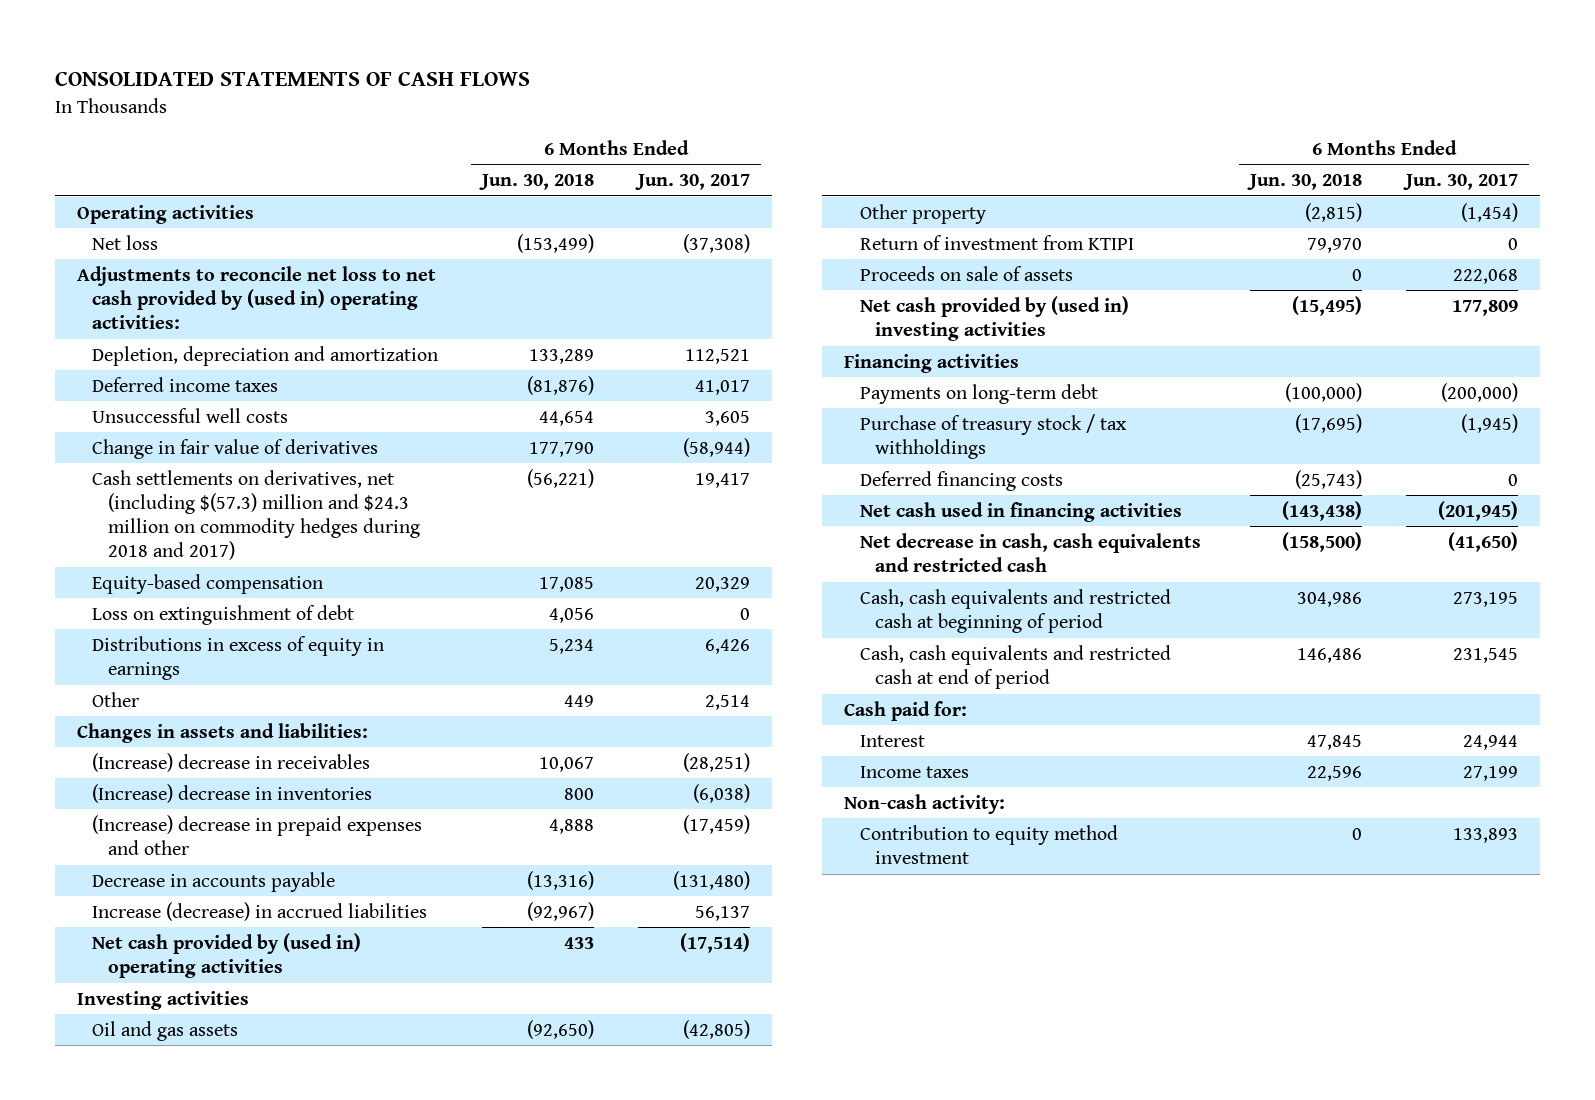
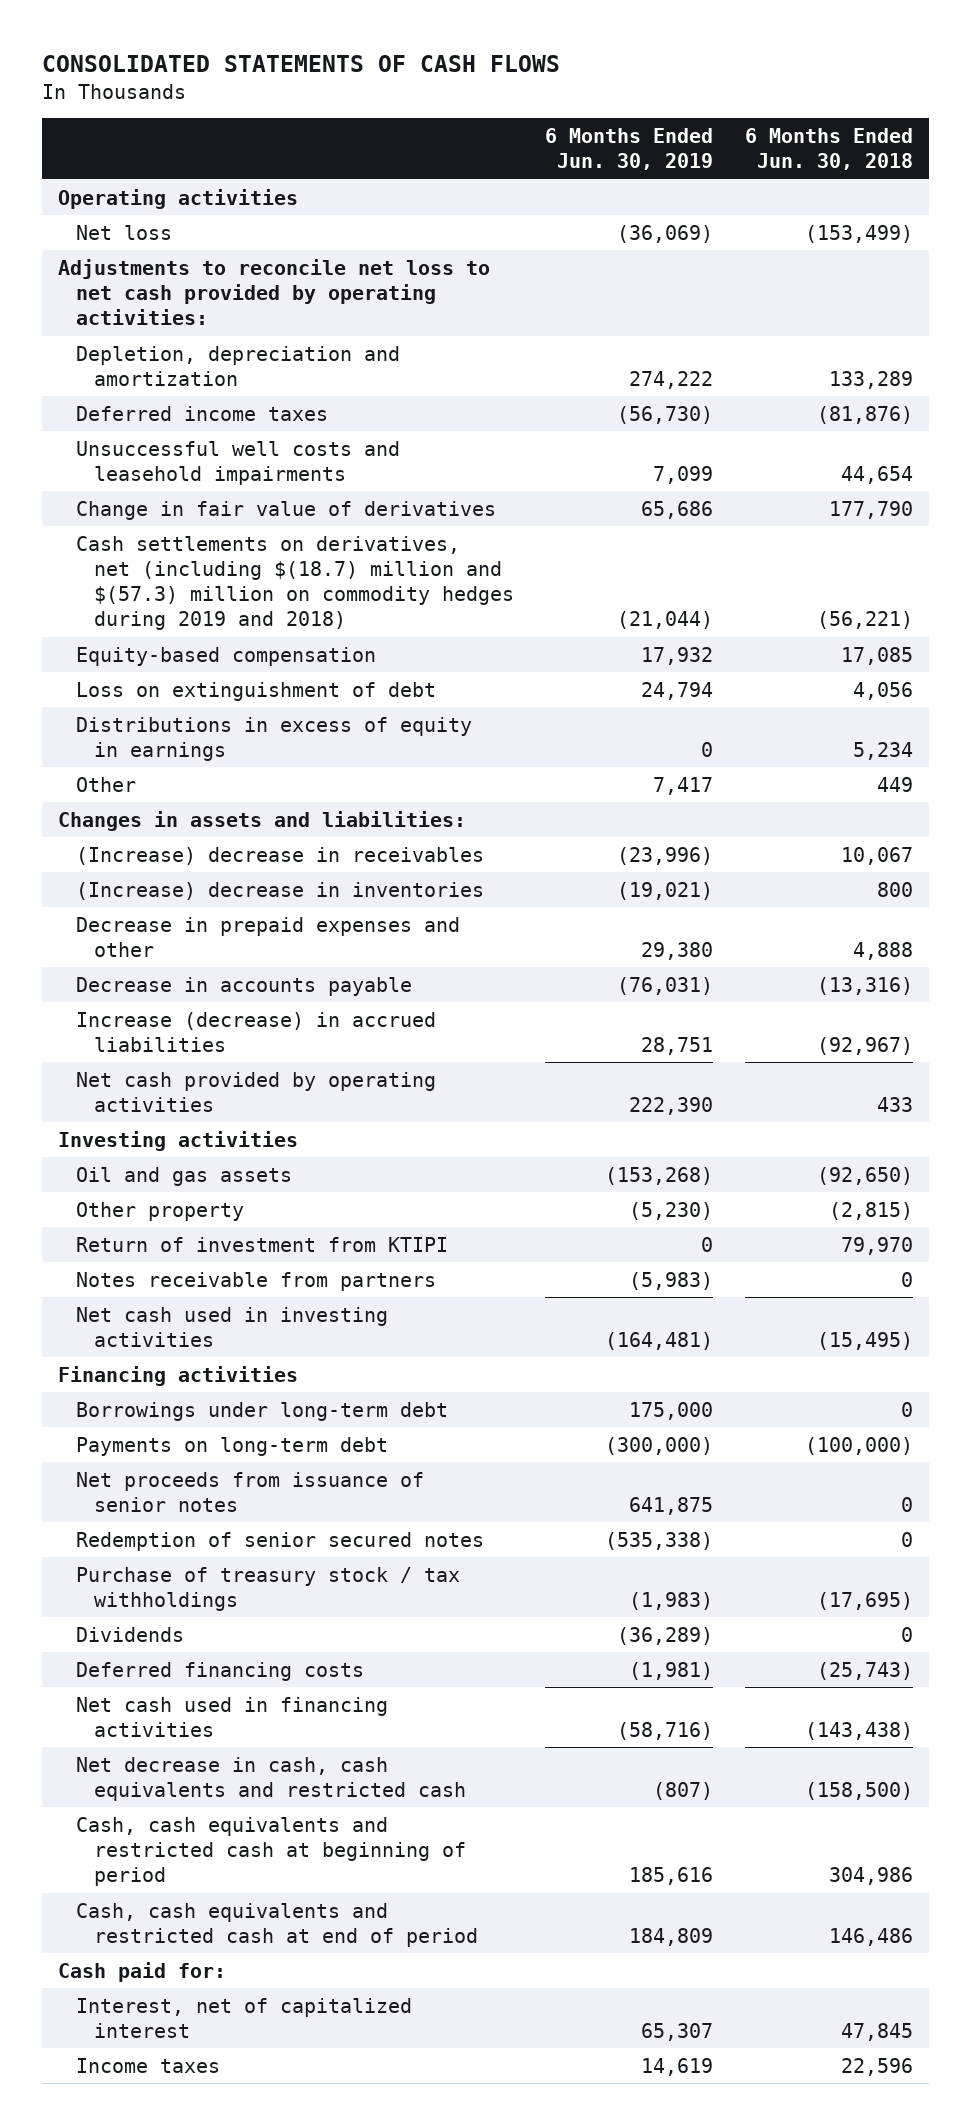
[635,174,751,191] Jun. 30, 2017 -> none
none -> [545,128,714,171] 6 Months Ended Jun. 30, 2019
[76,265,436,330] Adjustments to reconcile net loss to net cash provided by (used in) operating activities: -> [57,258,490,326] Adjustments to reconcile net loss to net cash provided by operating activities:
[92,407,289,423] Unsuccessful well costs -> [75,440,400,485] Unsuccessful well costs and leasehold impairments
[92,469,420,561] Cash settlements on derivatives, net (including $(57.3) million and $24.3 million on commodity hedges during 2018 and 2017) -> [75,535,514,631] Cash settlements on derivatives, net (including $(18.7) million and $(57.3) million on commodity hedges during 2019 and 2018)
[92,814,423,856] (Increase) decrease in prepaid expenses and other -> [75,916,460,957] Decrease in prepaid expenses and other
[92,932,362,979] Net cash provided by (used in) operating activities -> [75,1071,436,1112] Net cash provided by operating activities
[859,265,1073,281] Proceeds on sale of assets -> none
none -> [75,1271,436,1291] Notes receivable from partners
[859,295,1129,342] Net cash provided by (used in) investing activities -> [75,1306,388,1347] Net cash used in investing activities
none -> [75,1401,448,1421] Borrowings under long-term debt
none -> [75,1471,424,1512] Net proceeds from issuance of senior notes
none -> [75,1531,484,1551] Redemption of senior secured notes
none -> [75,1626,184,1642] Dividends
[859,734,925,747] Interest -> [75,1997,412,2038] Interest, net of capitalized interest
[844,793,1006,814] Non-cash activity: -> none
[859,824,1118,865] Contribution to equity method investment -> none

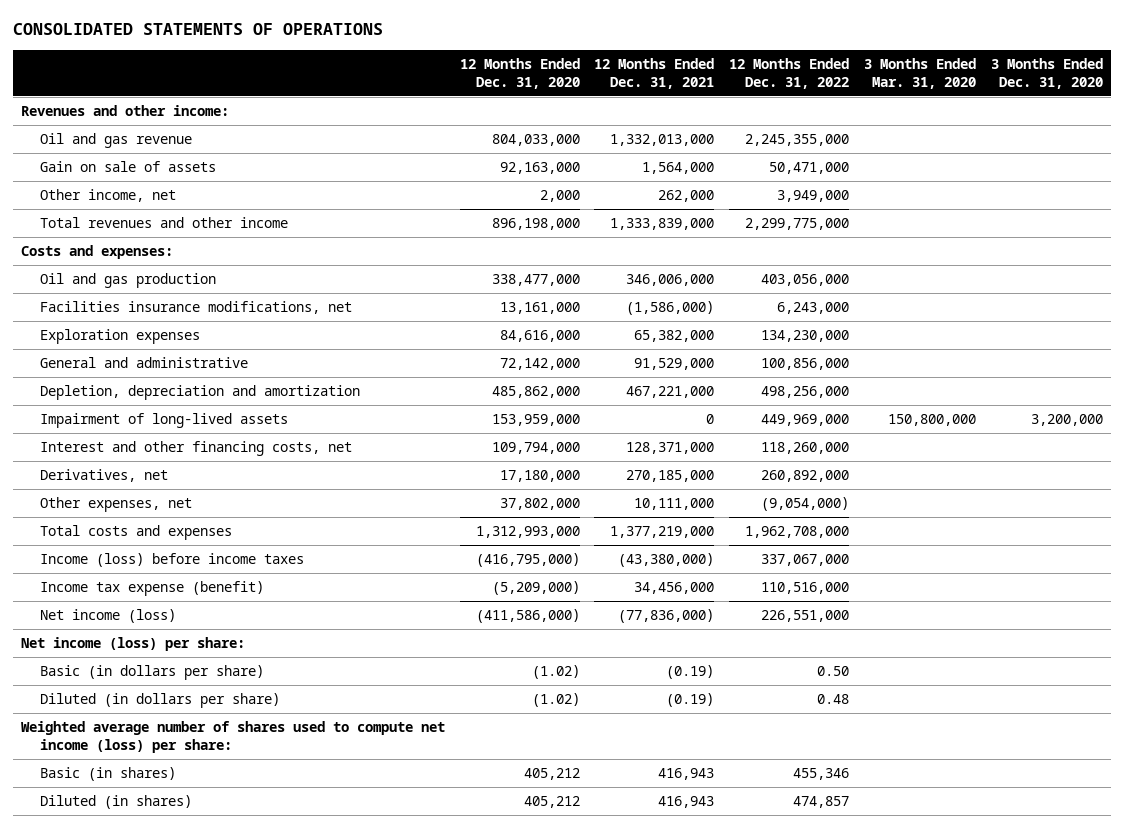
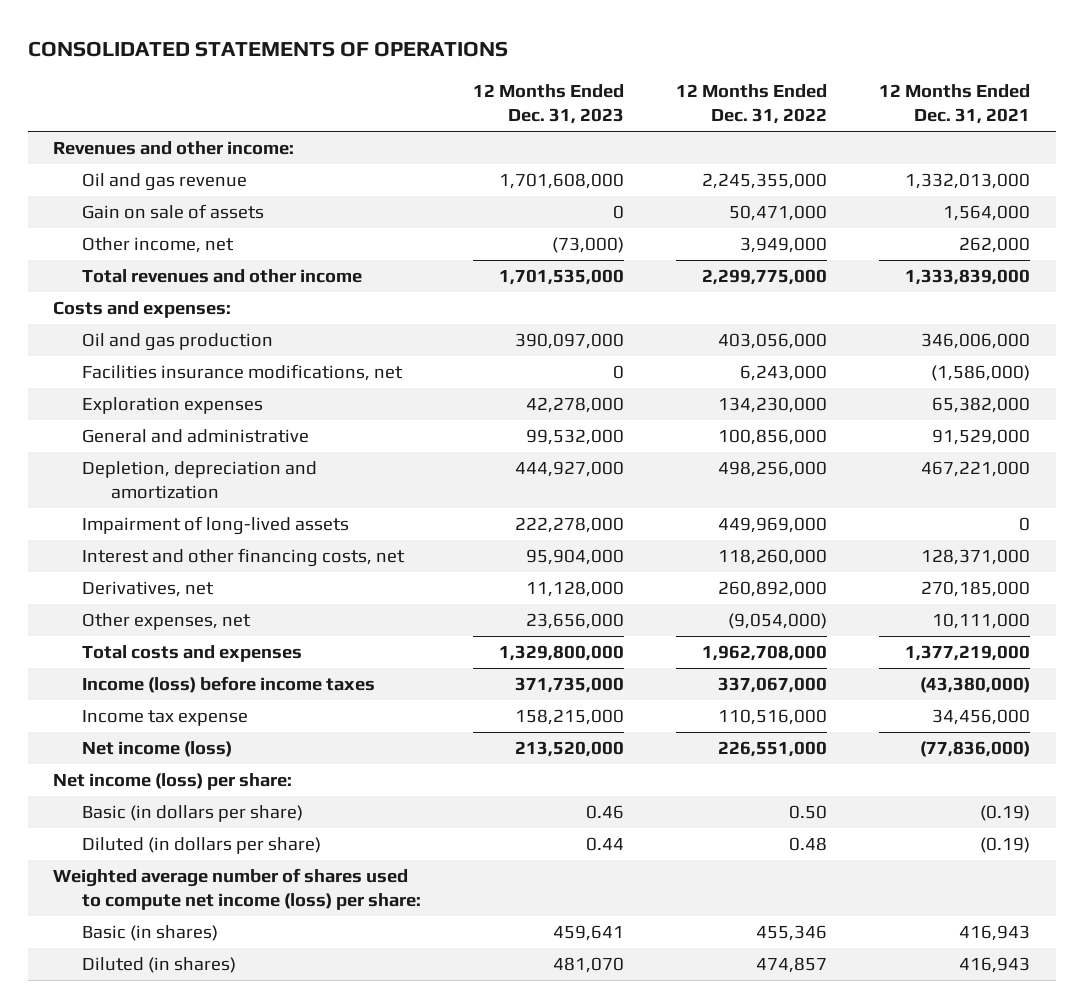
[459,57,580,89] 12 Months Ended Dec. 31, 2020 -> none
[864,57,977,89] 3 Months Ended Mar. 31, 2020 -> none
[991,57,1104,89] 3 Months Ended Dec. 31, 2020 -> none
none -> [473,84,625,125] 12 Months Ended Dec. 31, 2023
[40,581,265,597] Income tax expense (benefit) -> [82,710,249,727] Income tax expense

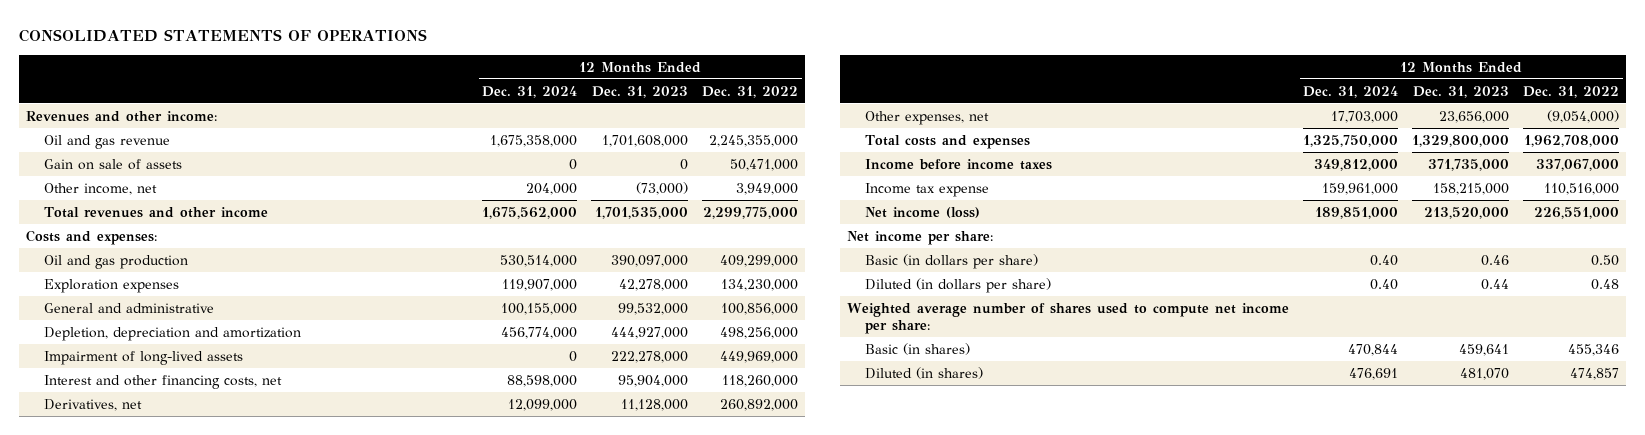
[878,84,1030,125] 12 Months Ended Dec. 31, 2021 -> none
none -> [482,85,578,98] Dec. 31, 2024
[82,364,404,382] Facilities insurance modifications, net -> none
[718,333,828,350] 403,056,000 -> [720,254,799,267] 409,299,000
[82,676,376,694] Income (loss) before income taxes -> [865,158,1053,170] Income before income taxes
[53,773,293,791] Net income (loss) per share: -> [847,230,994,245] Net income per share:
[53,868,422,911] Weighted average number of shares used to compute net income (loss) per share: -> [847,302,1290,335] Weighted average number of shares used to compute net income per share:

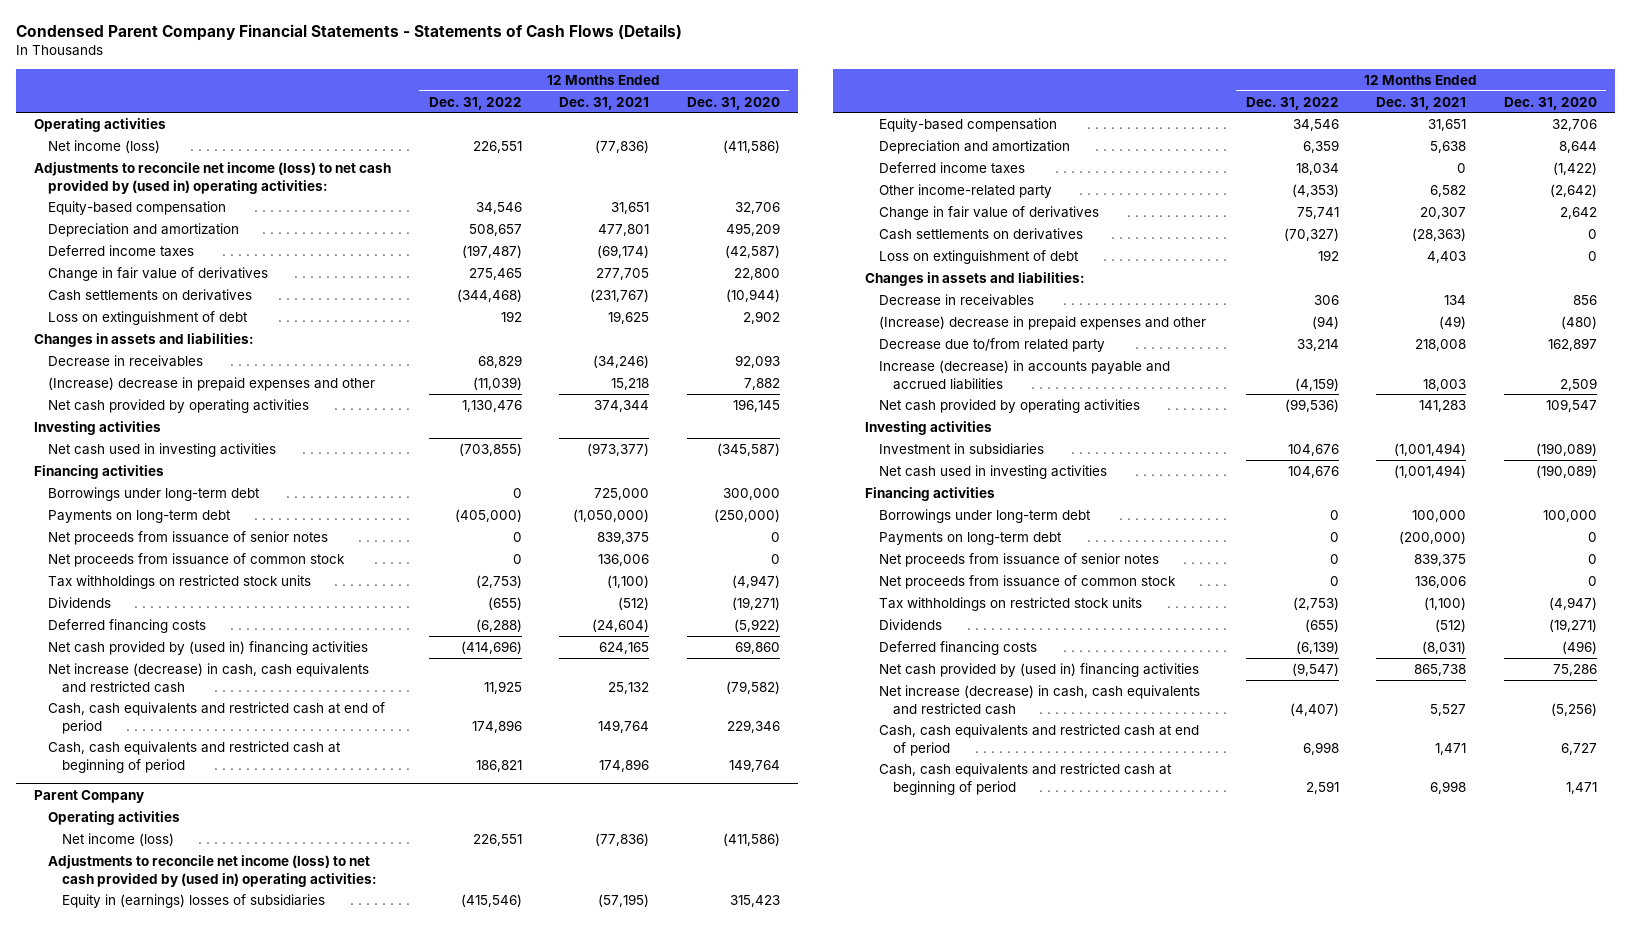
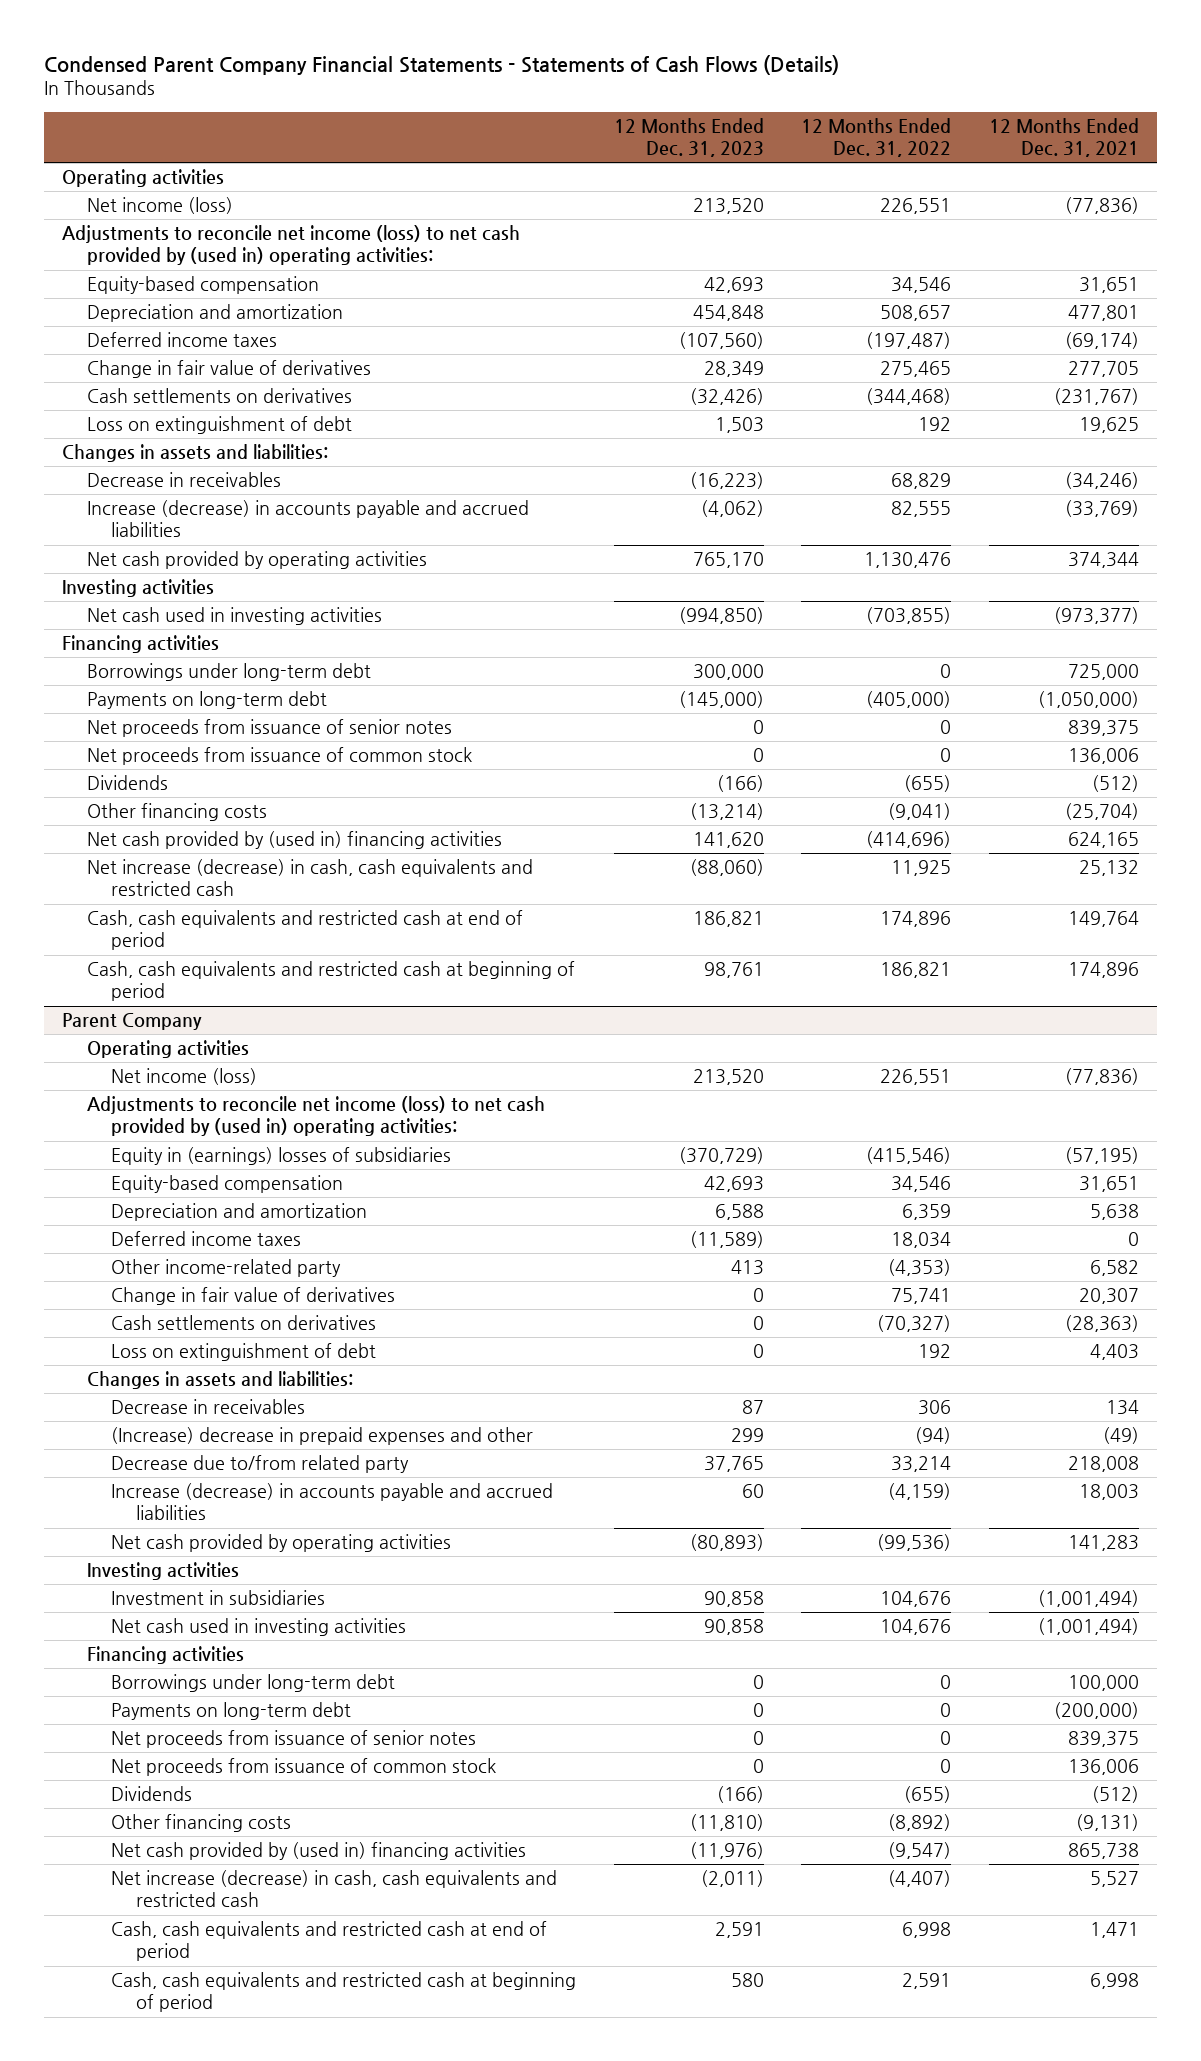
[686,96,780,110] Dec. 31, 2020 -> none
none -> [613,117,764,158] 12 Months Ended Dec. 31, 2023
[48,376,376,391] (Increase) decrease in prepaid expenses and other -> none
none -> [86,500,529,538] Increase (decrease) in accounts payable and accrued liabilities
[48,574,312,589] Tax withholdings on restricted stock units -> none
[48,618,207,633] Deferred financing costs -> [86,803,267,822] Other financing costs
[475,618,522,632] (6,288) -> [888,803,952,821] (9,041)
[592,618,650,632] (24,604) -> [1064,803,1139,821] (25,704)
[878,596,1142,611] Tax withholdings on restricted stock units -> none
[878,640,1037,655] Deferred financing costs -> [111,1814,292,1833] Other financing costs
[1295,640,1339,654] (6,139) -> [888,1814,952,1832] (8,892)
[1422,640,1467,654] (8,031) -> [1075,1814,1139,1832] (9,131)

